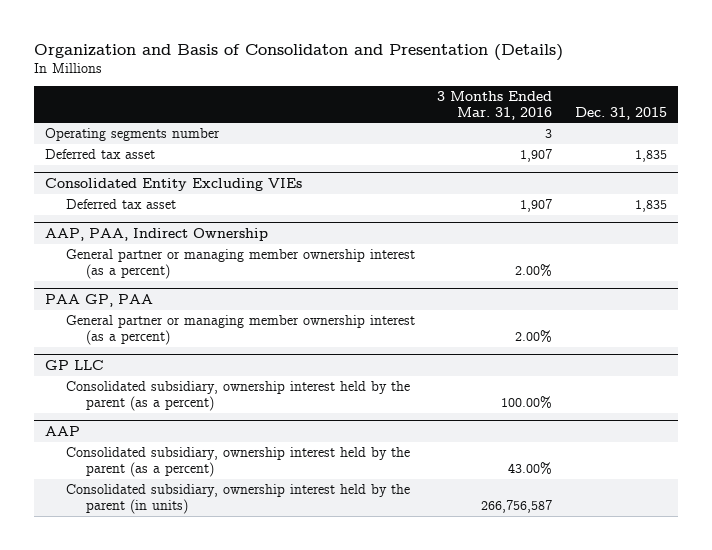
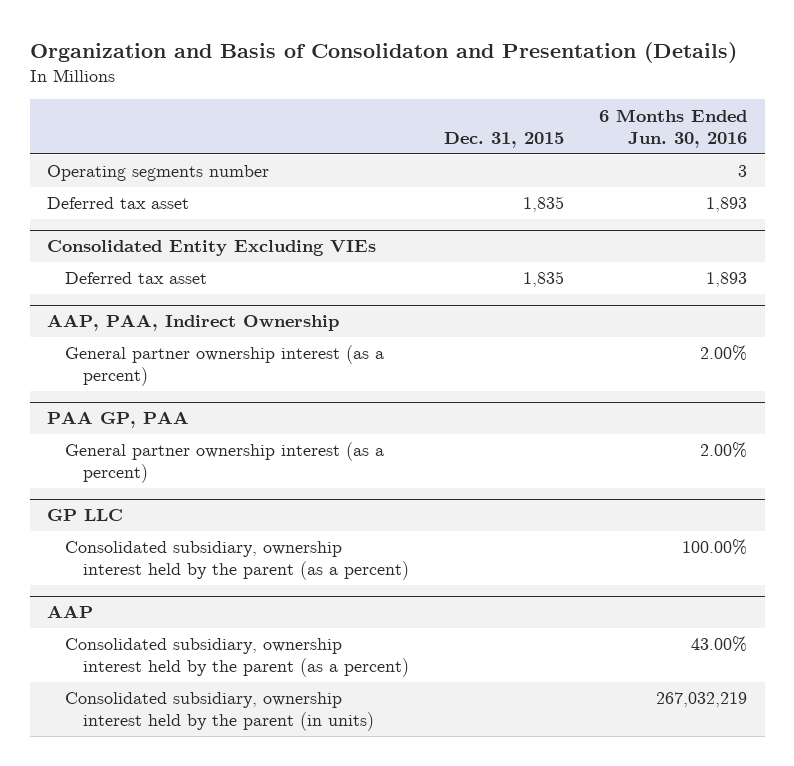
[437,90,553,120] 3 Months Ended Mar. 31, 2016 -> none
none -> [599,108,748,148] 6 Months Ended Jun. 30, 2016
[65,249,415,279] General partner or managing member ownership interest (as a percent) -> [65,345,385,387] General partner ownership interest (as a percent)
[65,315,415,345] General partner or managing member ownership interest (as a percent) -> [65,442,385,484] General partner ownership interest (as a percent)

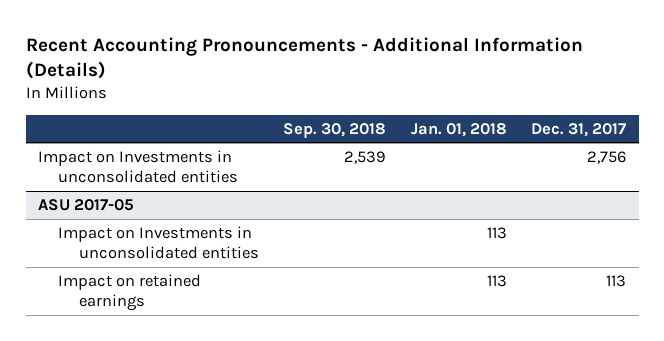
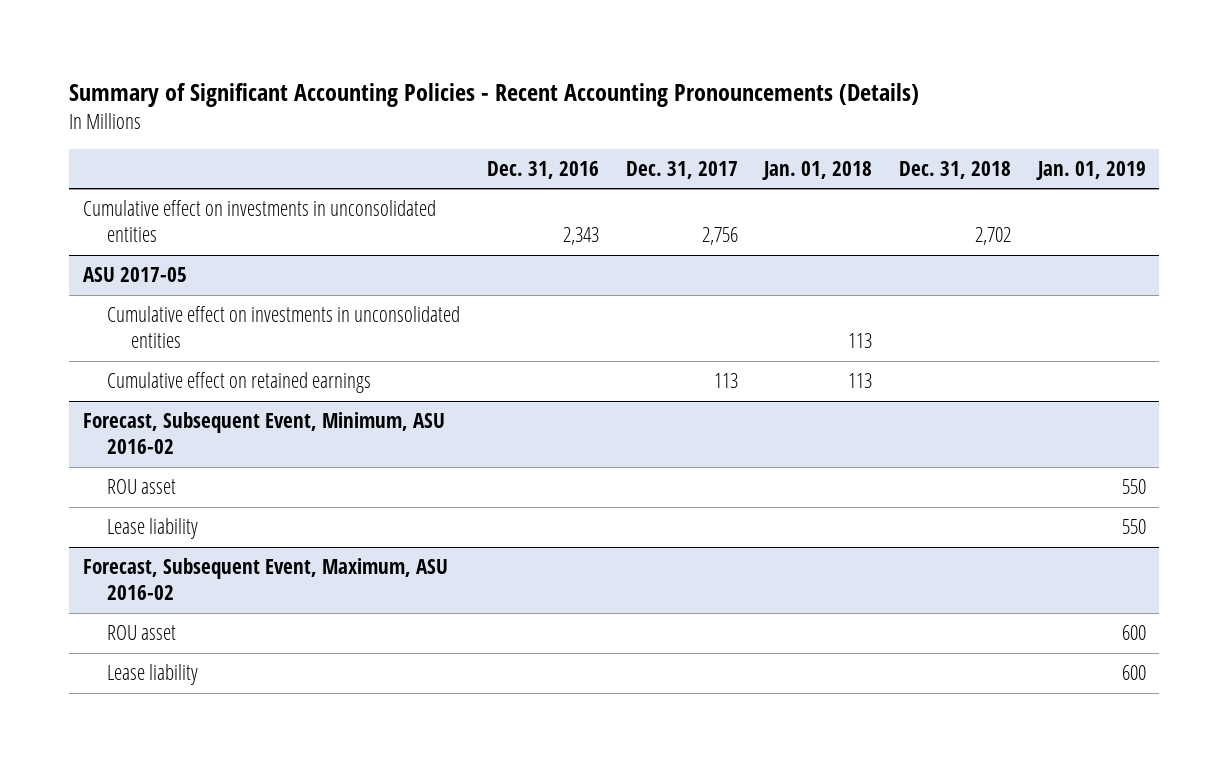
[25,36,583,80] Recent Accounting Pronouncements - Additional Information (Details) -> [69,83,920,108] Summary of Significant Accounting Policies - Recent Accounting Pronouncements (Details)
[283,122,387,138] Sep. 30, 2018 -> none
none -> [486,160,599,179] Dec. 31, 2016
none -> [899,160,1012,179] Dec. 31, 2018
none -> [1035,160,1146,180] Jan. 01, 2019
[37,149,239,184] Impact on Investments in unconsolidated entities -> [82,200,436,243] Cumulative effect on investments in unconsolidated entities
[58,225,259,260] Impact on Investments in unconsolidated entities -> [106,306,460,349] Cumulative effect on investments in unconsolidated entities
[58,273,202,312] Impact on retained earnings -> [106,372,371,394] Cumulative effect on retained earnings
none -> [82,412,445,455] Forecast, Subsequent Event, Minimum, ASU 2016-02
none -> [106,479,176,495] ROU asset
none -> [106,518,198,540] Lease liability
none -> [82,558,448,601] Forecast, Subsequent Event, Maximum, ASU 2016-02
none -> [106,625,176,641] ROU asset
none -> [106,664,198,686] Lease liability

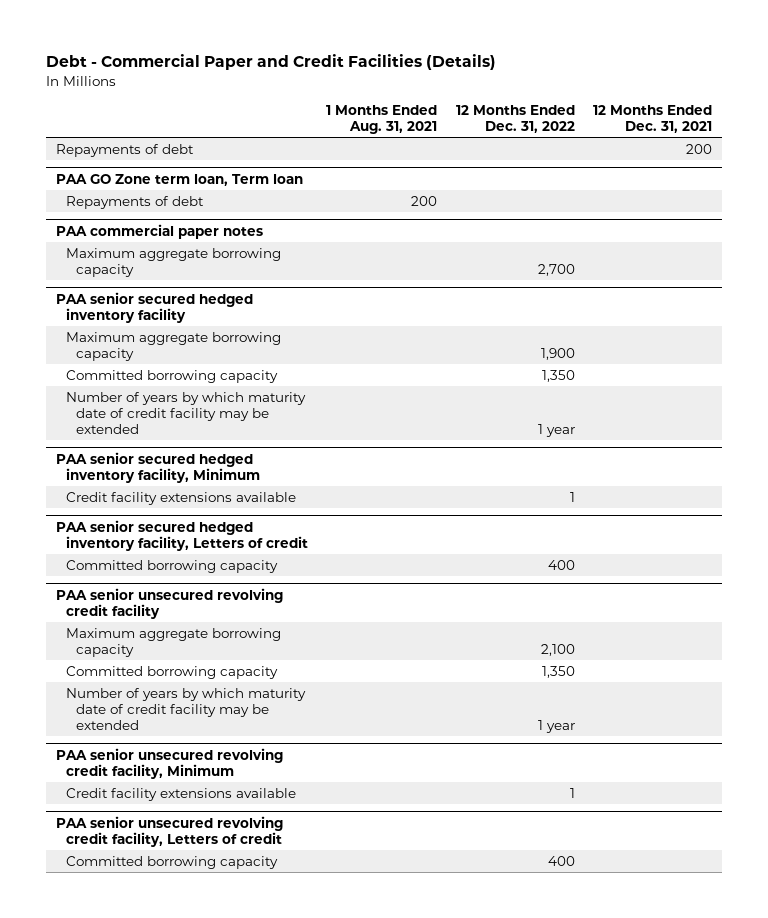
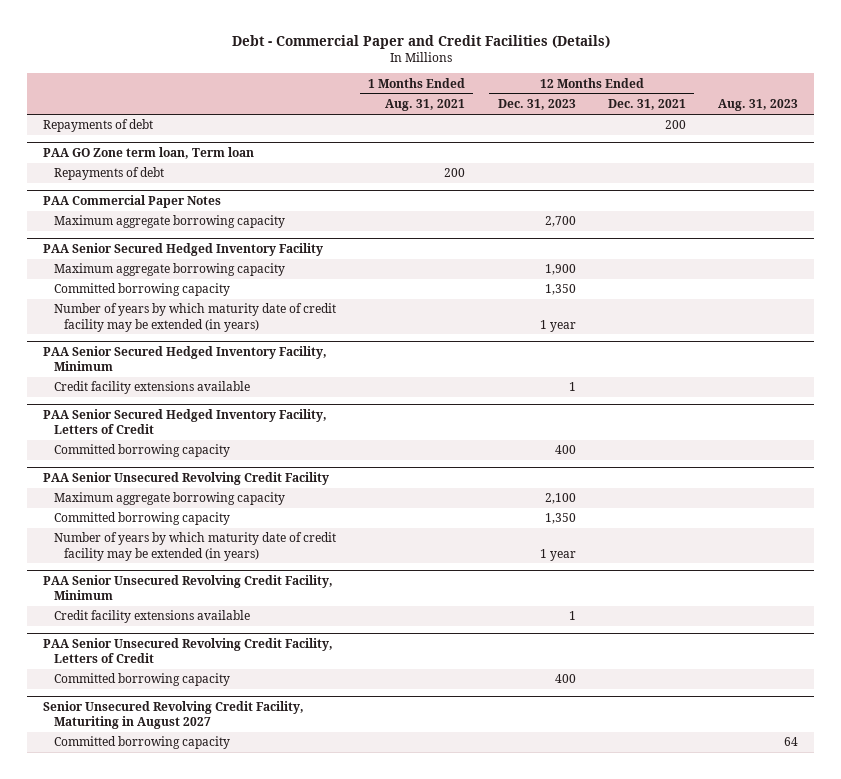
[455,105,575,134] 12 Months Ended Dec. 31, 2022 -> none
none -> [497,99,576,111] Dec. 31, 2023
none -> [718,99,799,112] Aug. 31, 2023
[55,223,263,239] PAA commercial paper notes -> [43,194,222,208] PAA Commercial Paper Notes
[55,291,253,323] PAA senior secured hedged inventory facility -> [43,242,324,256] PAA Senior Secured Hedged Inventory Facility
[65,391,306,434] Number of years by which maturity date of credit facility may be extended -> [53,303,336,332] Number of years by which maturity date of credit facility may be extended (in years)
[55,451,260,483] PAA senior secured hedged inventory facility, Minimum -> [43,345,328,372] PAA Senior Secured Hedged Inventory Facility, Minimum
[55,519,308,551] PAA senior secured hedged inventory facility, Letters of credit -> [43,408,328,435] PAA Senior Secured Hedged Inventory Facility, Letters of Credit
[55,587,283,619] PAA senior unsecured revolving credit facility -> [43,471,330,485] PAA Senior Unsecured Revolving Credit Facility
[65,687,306,730] Number of years by which maturity date of credit facility may be extended -> [53,532,336,561] Number of years by which maturity date of credit facility may be extended (in years)
[55,747,283,779] PAA senior unsecured revolving credit facility, Minimum -> [43,574,334,601] PAA Senior Unsecured Revolving Credit Facility, Minimum
[55,815,283,847] PAA senior unsecured revolving credit facility, Letters of credit -> [43,637,334,664] PAA Senior Unsecured Revolving Credit Facility, Letters of Credit
none -> [43,700,305,730] Senior Unsecured Revolving Credit Facility, Maturiting in August 2027
none -> [53,736,230,750] Committed borrowing capacity

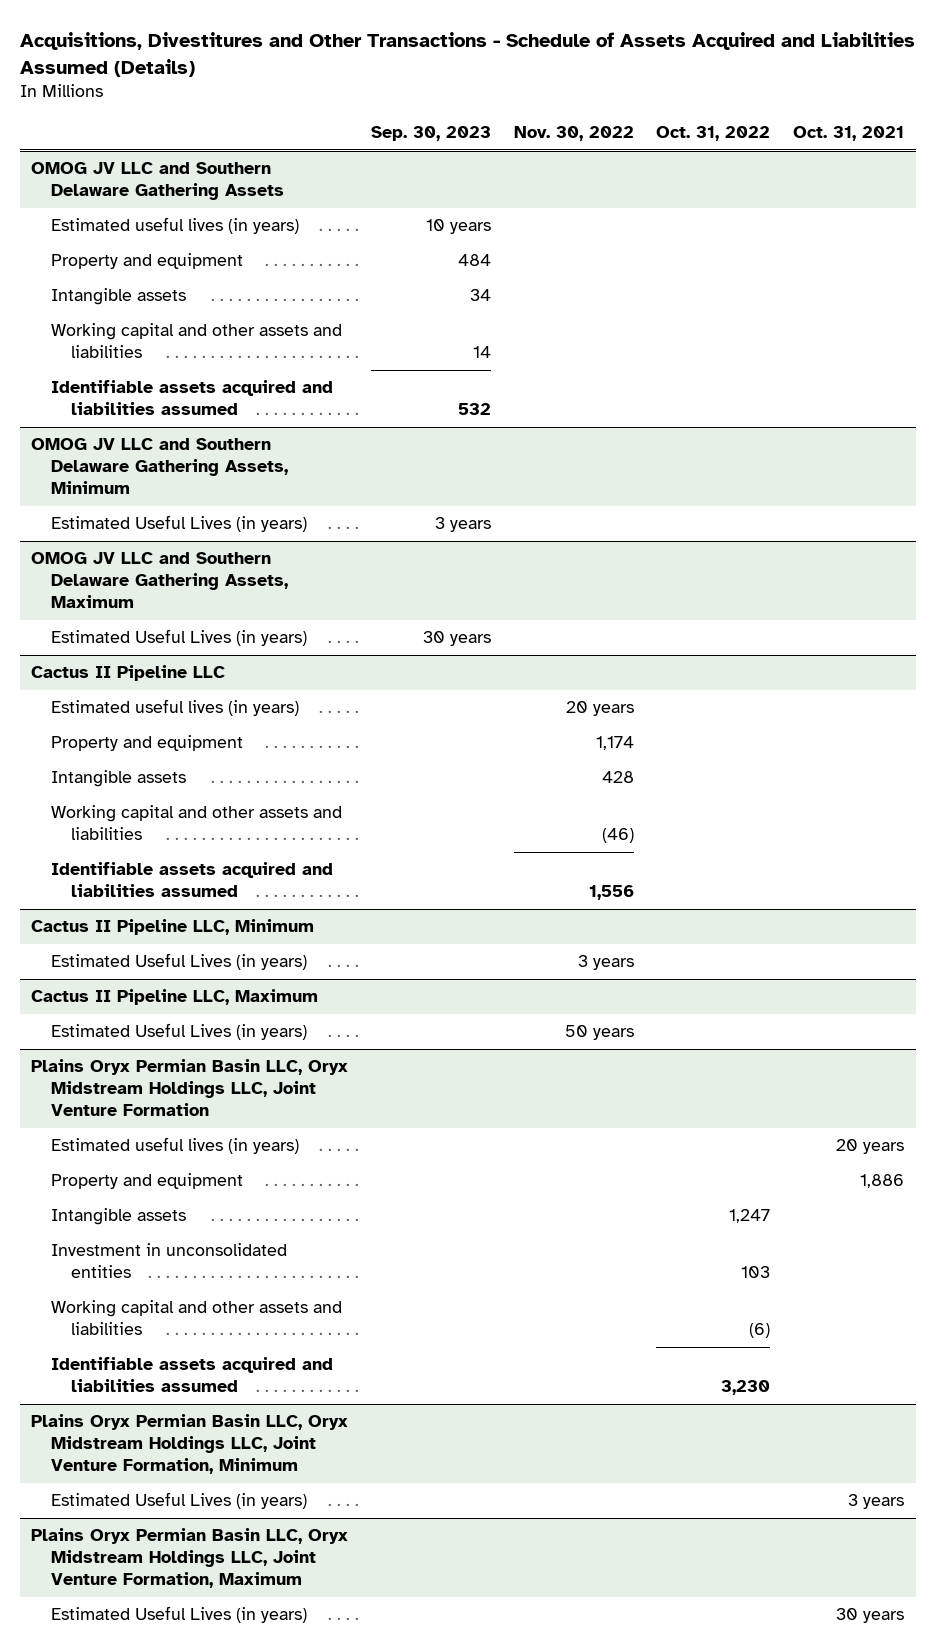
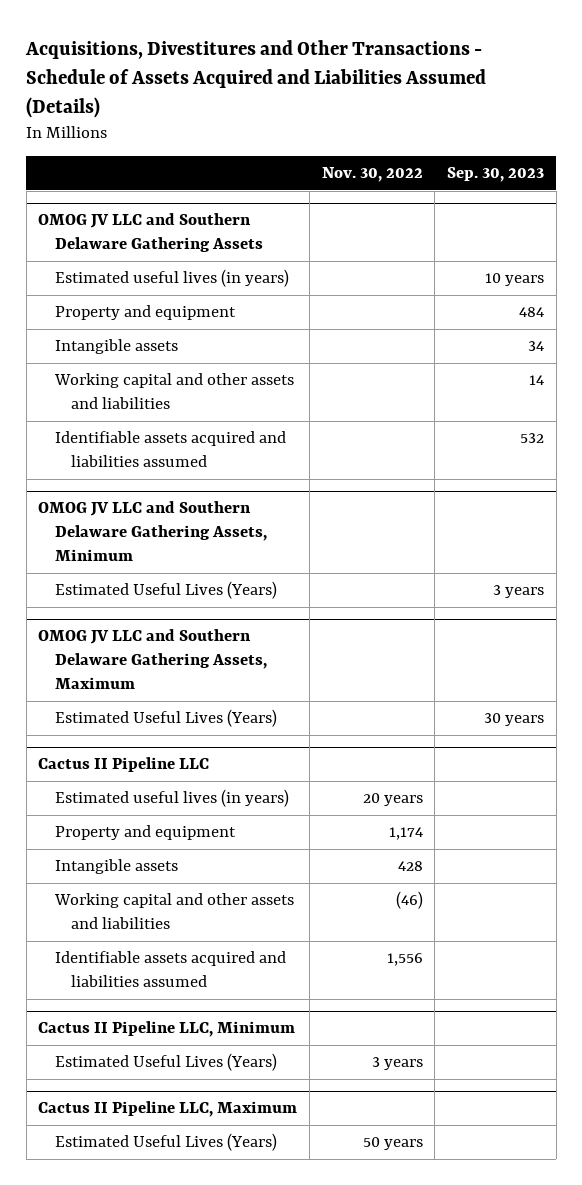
[656,126,771,142] Oct. 31, 2022 -> none
[793,126,905,142] Oct. 31, 2021 -> none
[51,515,308,533] Estimated Useful Lives (in years) -> [54,581,277,600] Estimated Useful Lives (Years)
[51,629,308,647] Estimated Useful Lives (in years) -> [54,709,277,728] Estimated Useful Lives (Years)
[51,953,308,971] Estimated Useful Lives (in years) -> [54,1053,277,1072] Estimated Useful Lives (Years)
[31,1059,349,1116] Plains Oryx Permian Basin LLC, Oryx Midstream Holdings LLC, Joint Venture Formation -> none
[51,1137,300,1155] Estimated useful lives (in years) -> none
[51,1173,244,1190] Property and equipment -> none
[51,1208,187,1226] Intangible assets -> none
[51,1243,288,1279] Investment in unconsolidated entities -> none
[51,1300,343,1336] Working capital and other assets and liabilities -> none
[51,1357,334,1393] Identifiable assets acquired and liabilities assumed -> none
[31,1414,349,1474] Plains Oryx Permian Basin LLC, Oryx Midstream Holdings LLC, Joint Venture Formation, Minimum -> none
[51,1492,308,1510] Estimated Useful Lives (in years) -> none
[31,1528,349,1588] Plains Oryx Permian Basin LLC, Oryx Midstream Holdings LLC, Joint Venture Formation, Maximum -> none
[51,1606,308,1624] Estimated Useful Lives (in years) -> none
[51,1023,308,1041] Estimated Useful Lives (in years) -> [54,1133,277,1152] Estimated Useful Lives (Years)

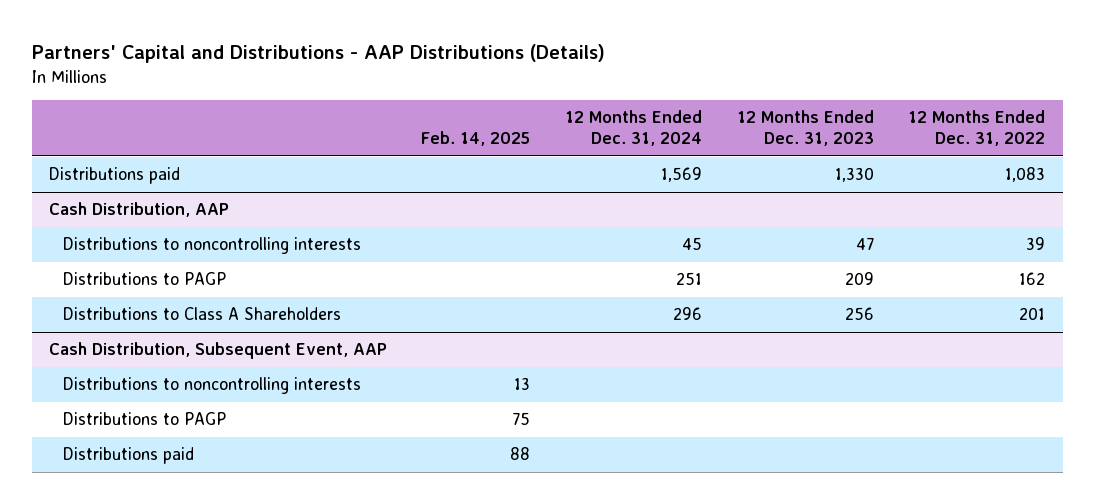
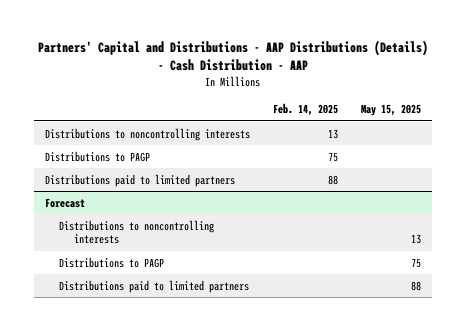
[31,43,605,63] Partners' Capital and Distributions - AAP Distributions (Details) -> [37,39,428,72] Partners' Capital and Distributions - AAP Distributions (Details) - Cash Distribution - AAP
[565,110,703,147] 12 Months Ended Dec. 31, 2024 -> none
[736,110,874,147] 12 Months Ended Dec. 31, 2023 -> none
[908,110,1046,147] 12 Months Ended Dec. 31, 2022 -> none
none -> [360,104,421,117] May 15, 2025
[48,167,180,185] Distributions paid -> none
[48,202,229,218] Cash Distribution, AAP -> none
[63,237,362,255] Distributions to noncontrolling interests -> none
[63,272,227,286] Distributions to PAGP -> none
[63,307,342,321] Distributions to Class A Shareholders -> none
[48,342,387,360] Cash Distribution, Subsequent Event, AAP -> none
[63,377,362,395] Distributions to noncontrolling interests -> none
[63,412,227,426] Distributions to PAGP -> none
[63,447,195,465] Distributions paid -> none
none -> [45,127,251,141] Distributions to noncontrolling interests
none -> [45,150,151,162] Distributions to PAGP
none -> [45,173,236,187] Distributions paid to limited partners
none -> [45,197,86,208] Forecast
none -> [59,219,215,245] Distributions to noncontrolling interests
none -> [59,256,165,268] Distributions to PAGP
none -> [59,279,250,293] Distributions paid to limited partners

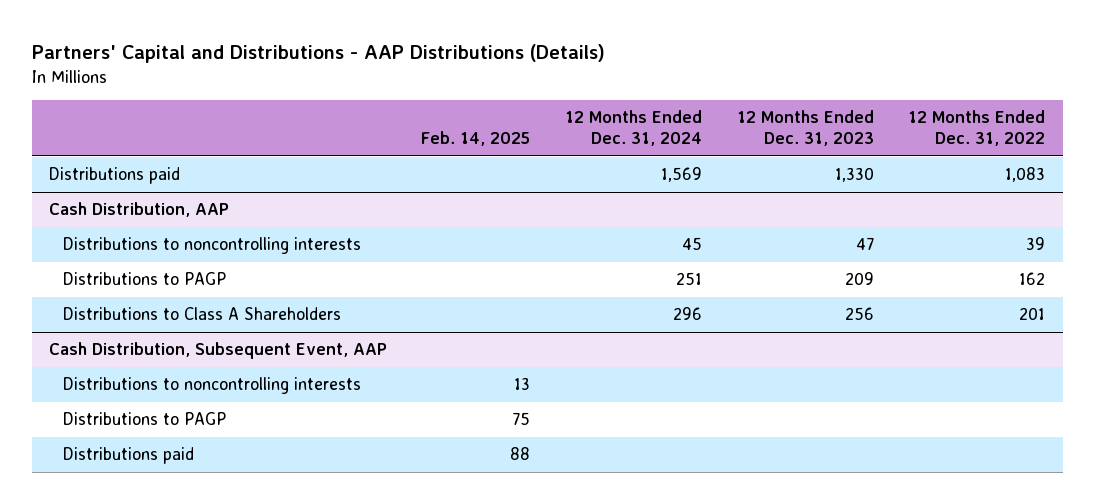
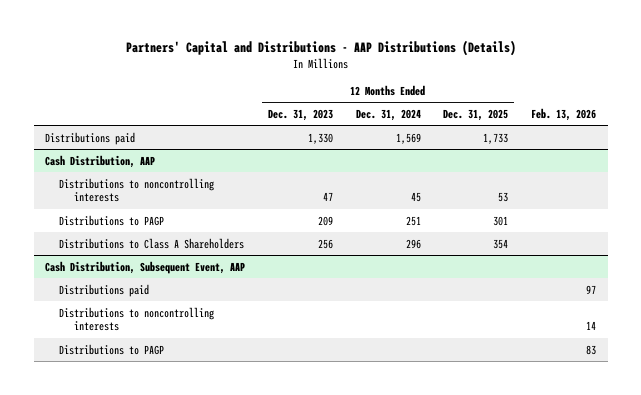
[421,131,531,147] Feb. 14, 2025 -> none
[908,110,1046,147] 12 Months Ended Dec. 31, 2022 -> none
none -> [443,108,509,121] Dec. 31, 2025
none -> [531,107,597,121] Feb. 13, 2026
[63,447,195,465] Distributions paid -> [59,283,150,297] Distributions paid

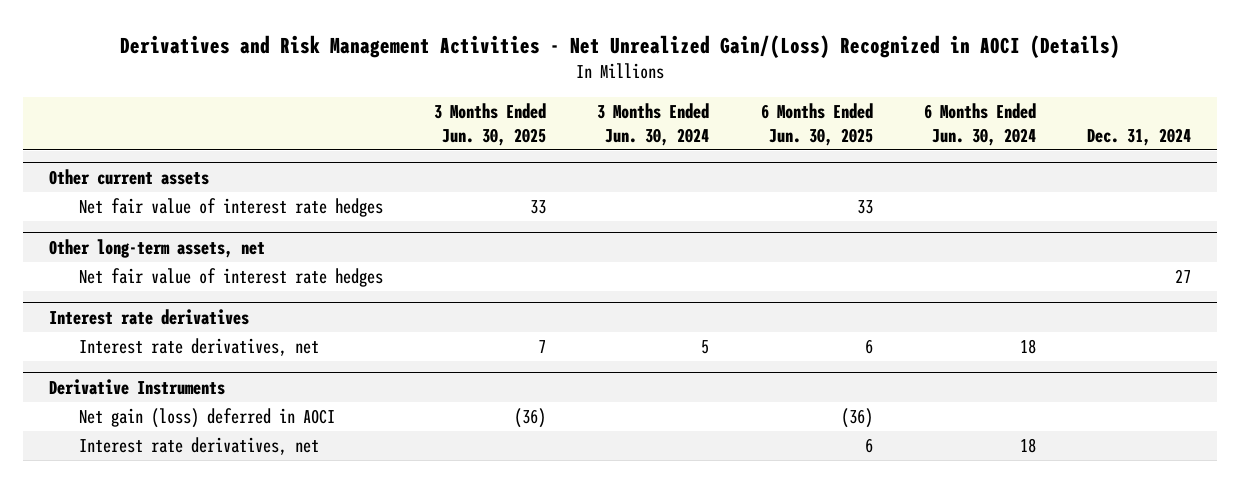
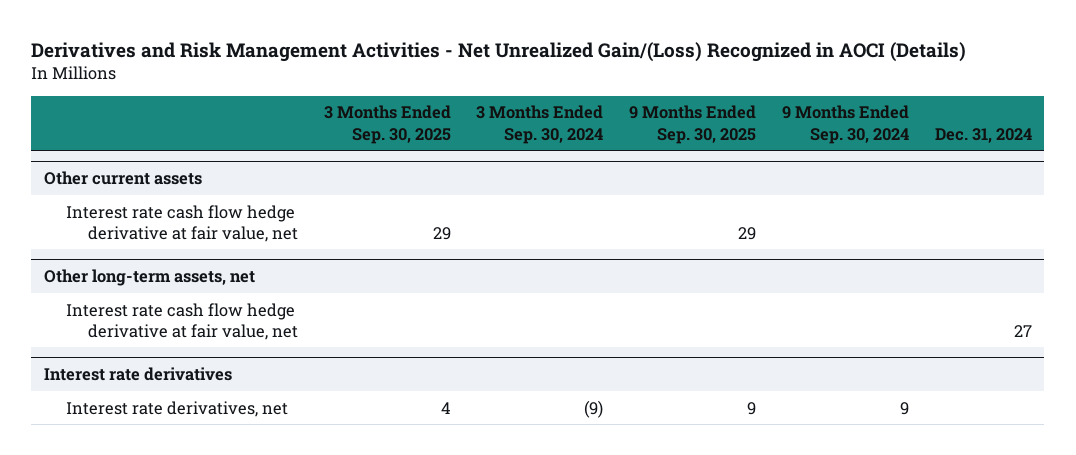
[433,102,546,146] 3 Months Ended Jun. 30, 2025 -> none
[597,102,710,146] 3 Months Ended Jun. 30, 2024 -> none
[760,102,873,146] 6 Months Ended Jun. 30, 2025 -> none
[924,102,1037,146] 6 Months Ended Jun. 30, 2024 -> none
none -> [323,105,451,144] 3 Months Ended Sep. 30, 2025
none -> [476,105,604,144] 3 Months Ended Sep. 30, 2024
none -> [629,105,757,144] 9 Months Ended Sep. 30, 2025
none -> [781,105,909,144] 9 Months Ended Sep. 30, 2024
[78,198,383,218] Net fair value of interest rate hedges -> [66,204,299,242] Interest rate cash flow hedge derivative at fair value, net
[78,268,383,288] Net fair value of interest rate hedges -> [66,302,299,340] Interest rate cash flow hedge derivative at fair value, net
[49,379,226,396] Derivative Instruments -> none
[78,408,335,429] Net gain (loss) deferred in AOCI -> none
[78,437,319,456] Interest rate derivatives, net -> none

